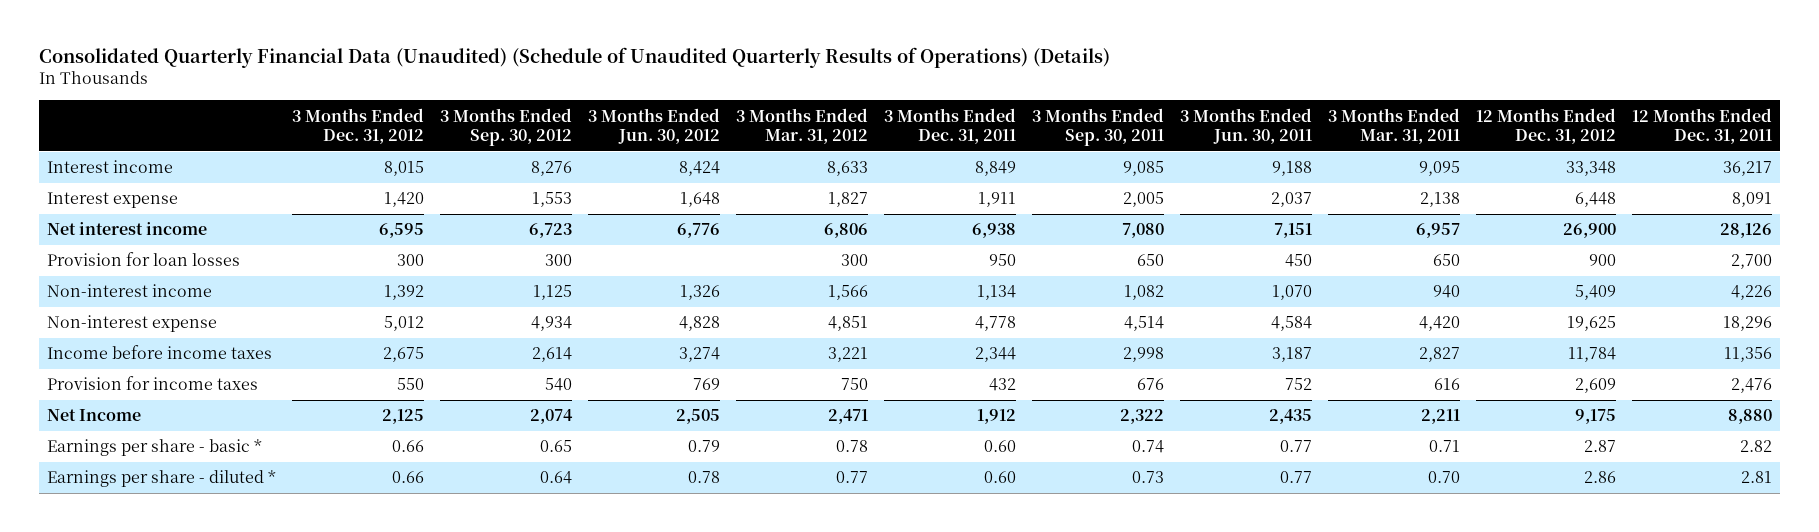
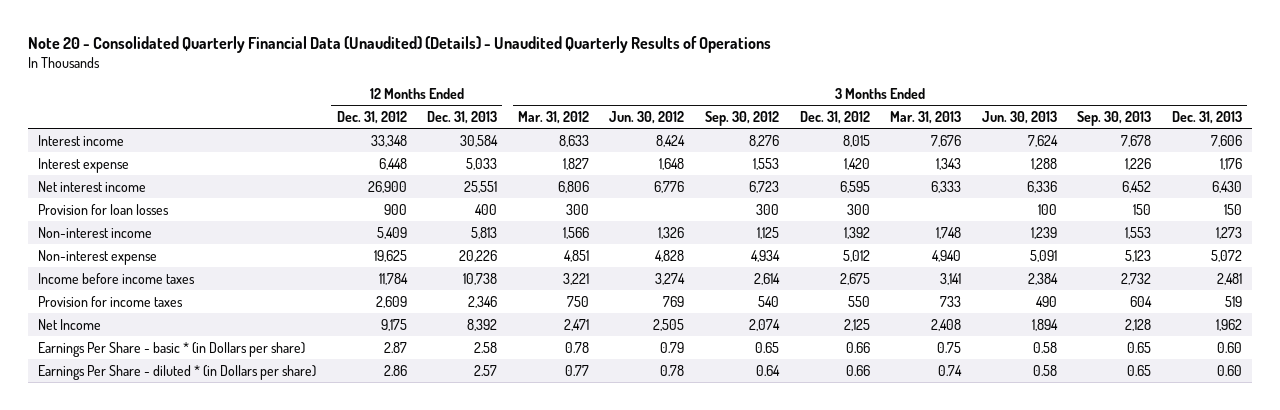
[38,47,1110,69] Consolidated Quarterly Financial Data (Unaudited) (Schedule of Unaudited Quarterly Results of Operations) (Details) -> [27,36,771,54] Note 20 - Consolidated Quarterly Financial Data (Unaudited) (Details) - Unaudited Quarterly Results of Operations
[883,107,1016,145] 3 Months Ended Dec. 31, 2011 -> none
[1032,107,1165,147] 3 Months Ended Sep. 30, 2011 -> none
[1180,107,1313,145] 3 Months Ended Jun. 30, 2011 -> none
[1328,107,1461,145] 3 Months Ended Mar. 31, 2011 -> none
[1632,107,1773,145] 12 Months Ended Dec. 31, 2011 -> none
none -> [427,110,498,124] Dec. 31, 2013
none -> [890,110,962,124] Mar. 31, 2013
none -> [981,110,1057,124] Jun. 30, 2013
none -> [1077,110,1152,126] Sep. 30, 2013
none -> [1172,110,1243,124] Dec. 31, 2013
[46,439,262,457] Earnings per share - basic * -> [37,341,305,357] Earnings Per Share - basic * (in Dollars per share)
[46,470,276,488] Earnings per share - diluted * -> [37,364,316,380] Earnings Per Share - diluted * (in Dollars per share)

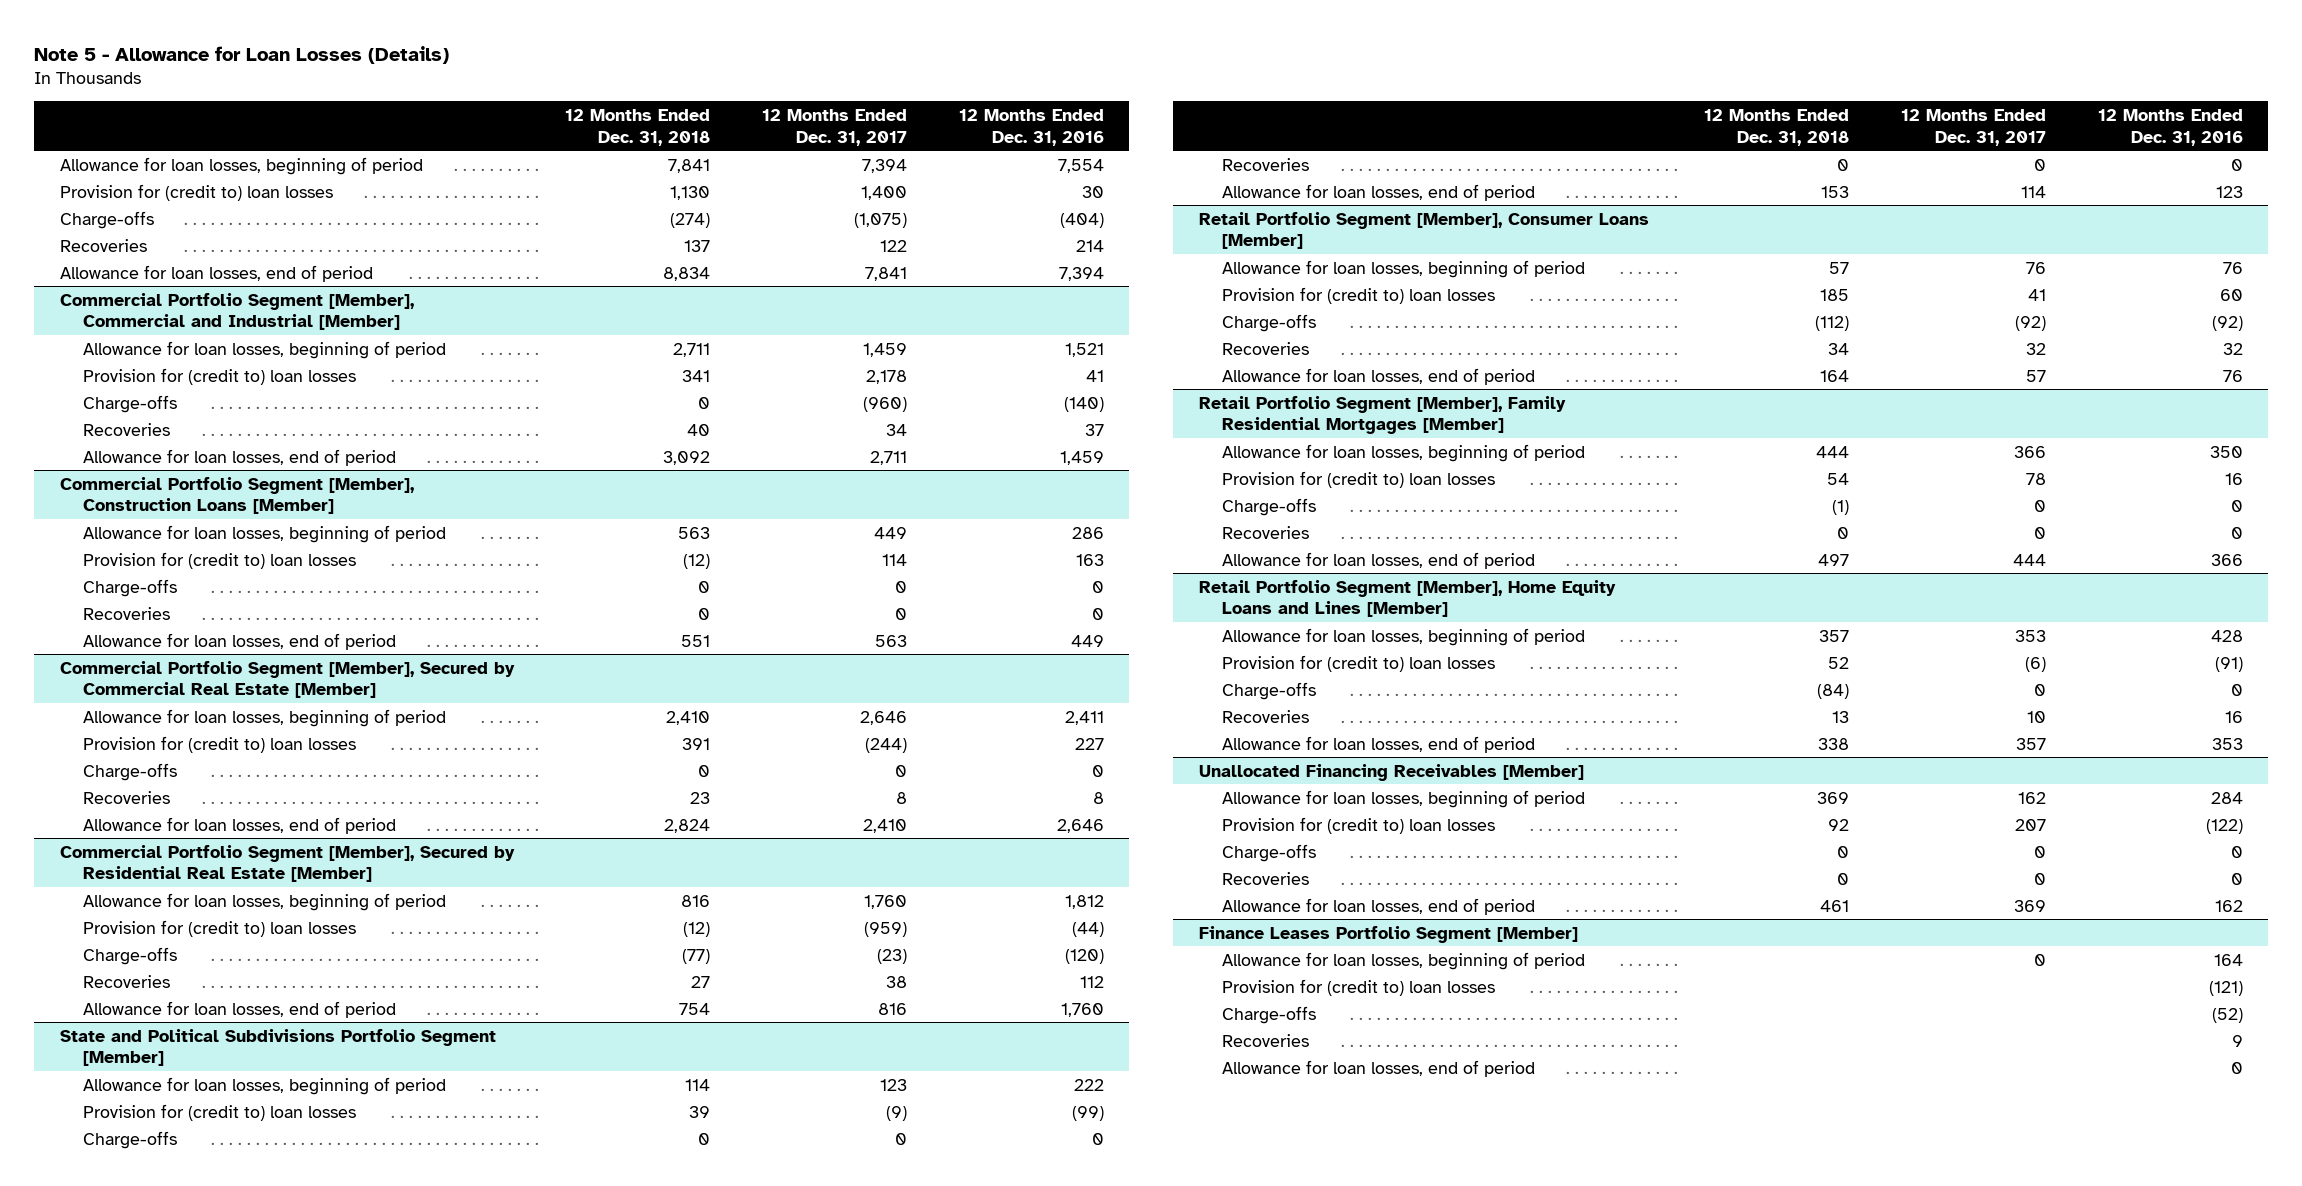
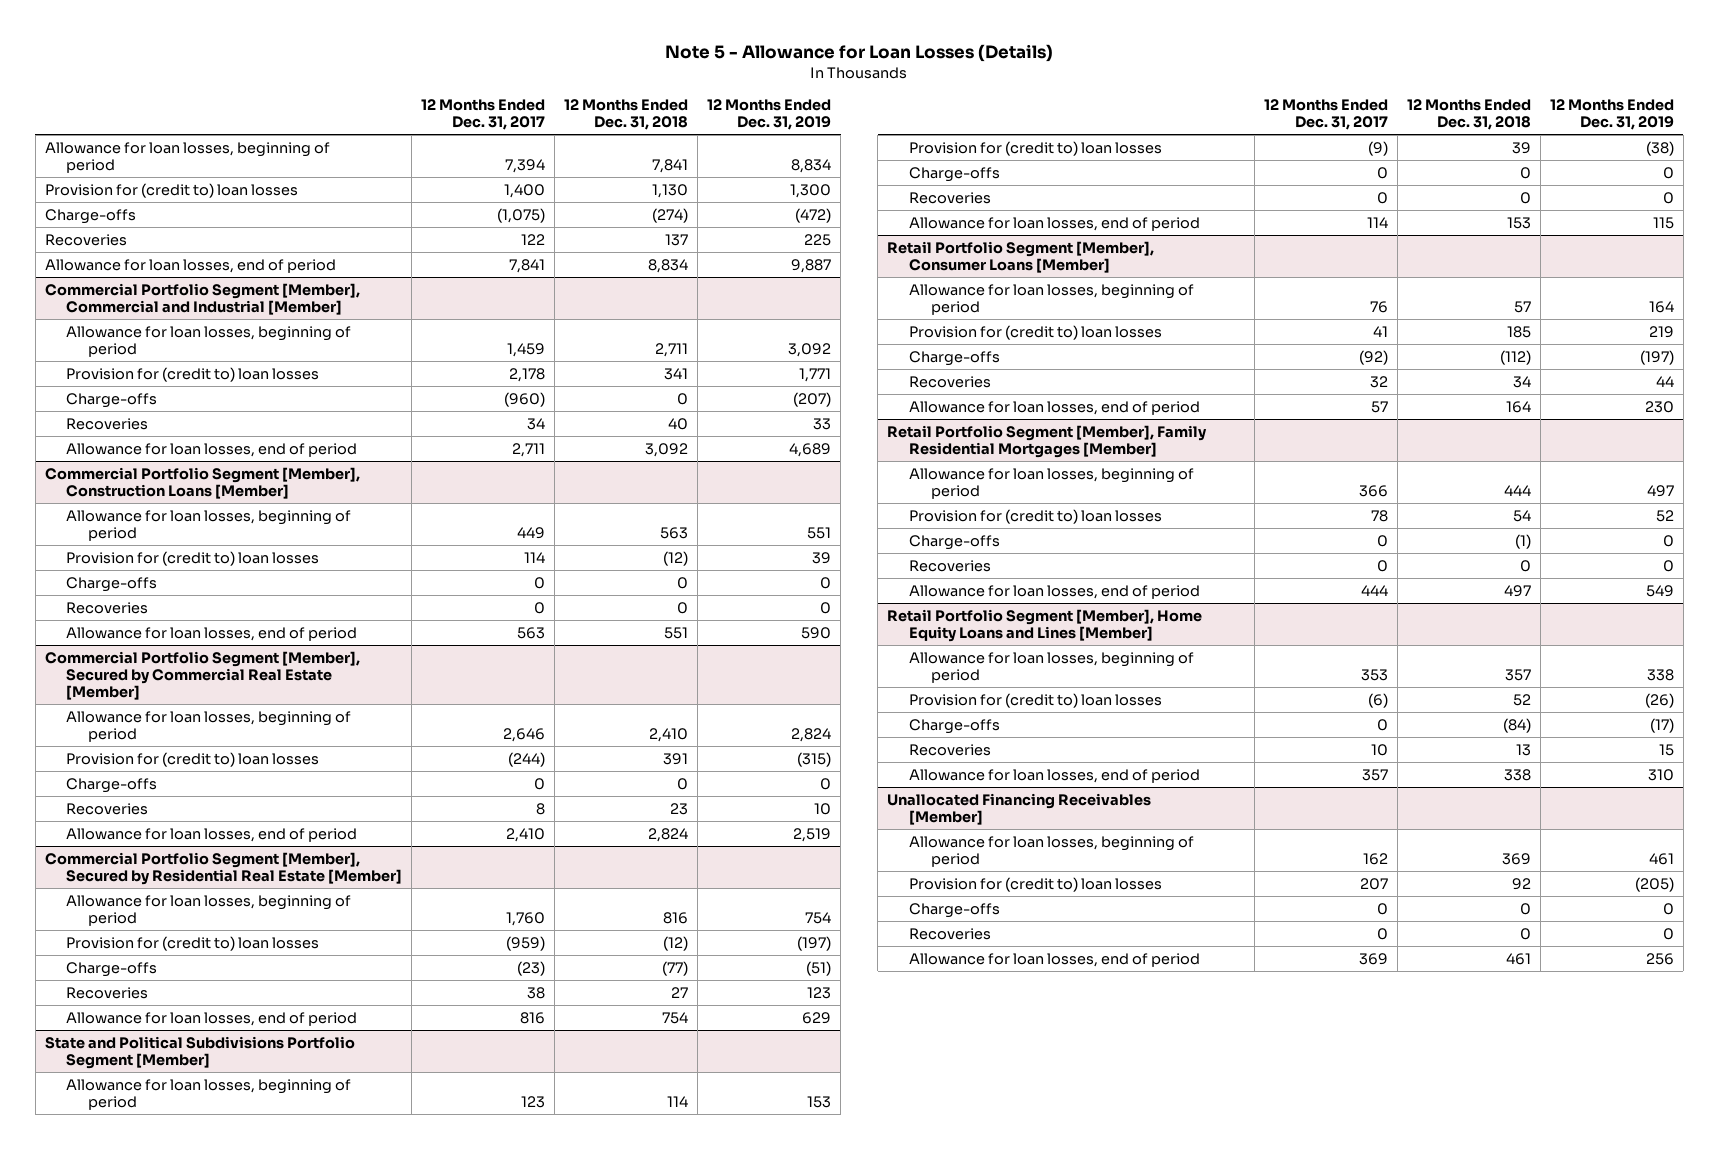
[958,108,1104,146] 12 Months Ended Dec. 31, 2016 -> none
none -> [707,99,832,131] 12 Months Ended Dec. 31, 2019
[1198,925,1578,943] Finance Leases Portfolio Segment [Member] -> none
[1221,951,1585,970] Allowance for loan losses, beginning of period -> none
[1221,978,1495,996] Provision for (credit to) loan losses -> none
[1221,1005,1316,1024] Charge-offs -> none
[1221,1033,1309,1047] Recoveries -> none
[1221,1059,1535,1077] Allowance for loan losses, end of period -> none

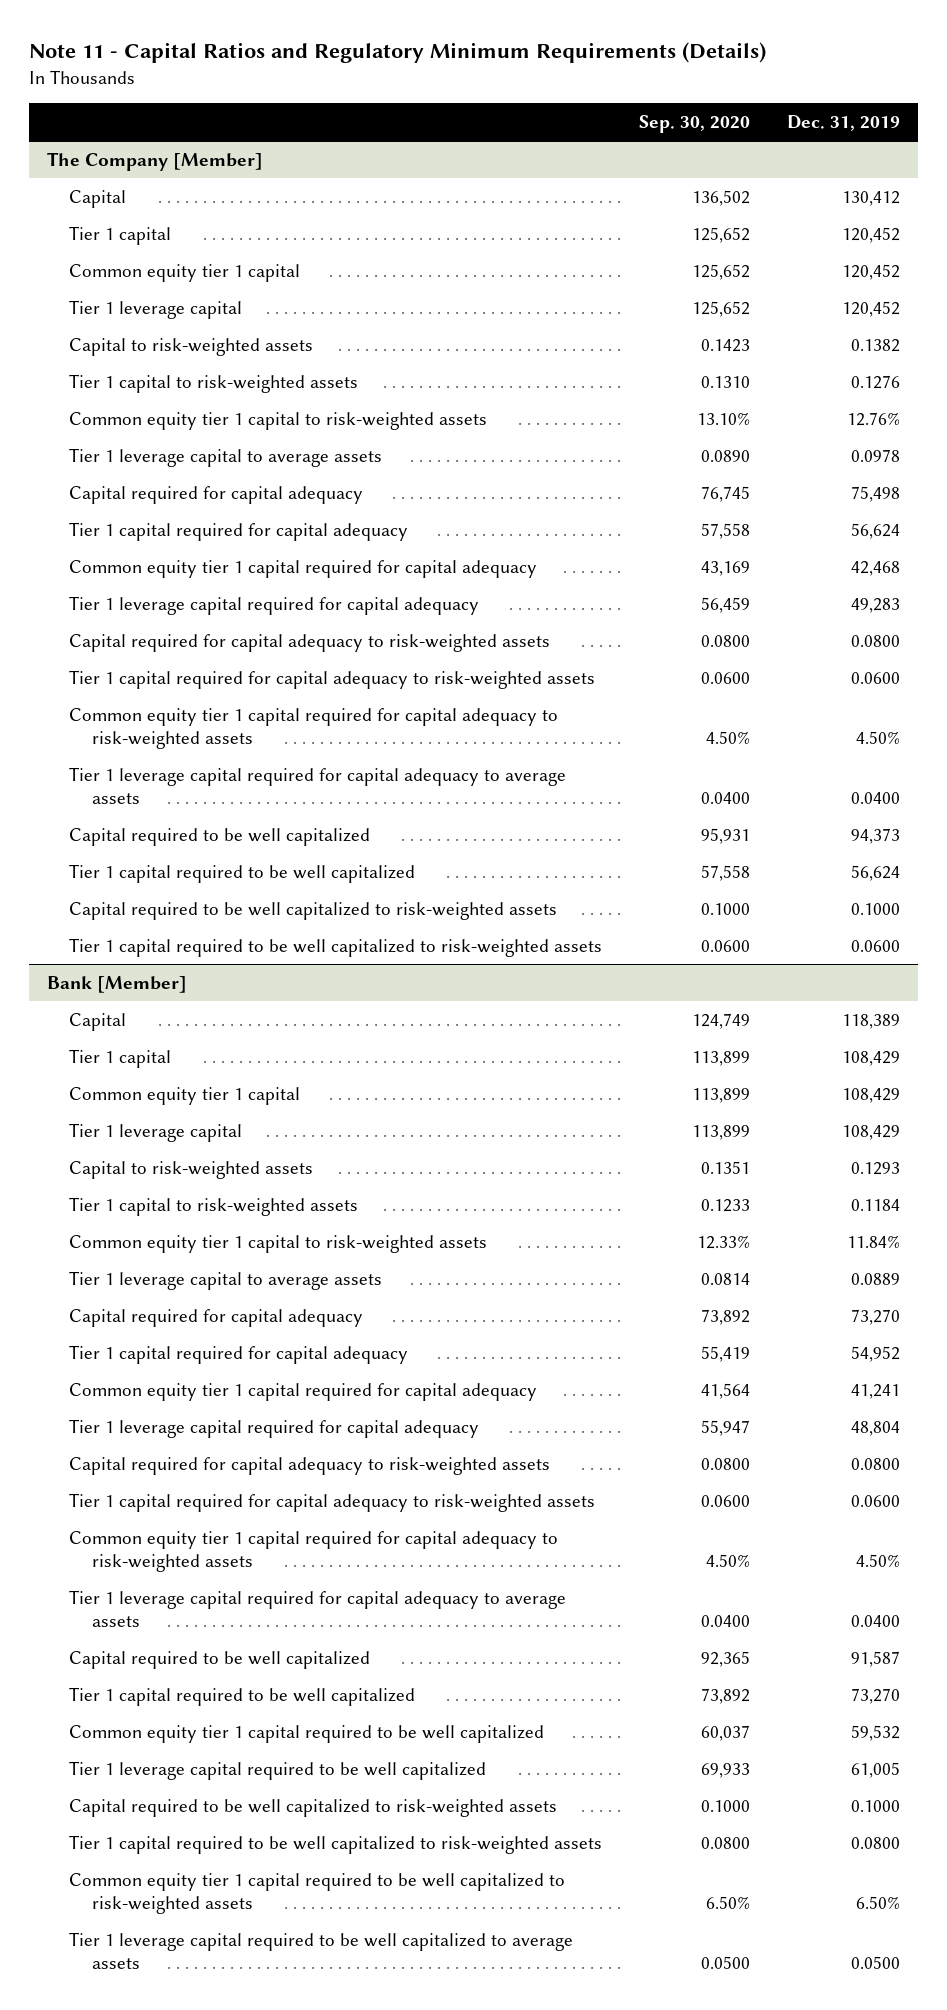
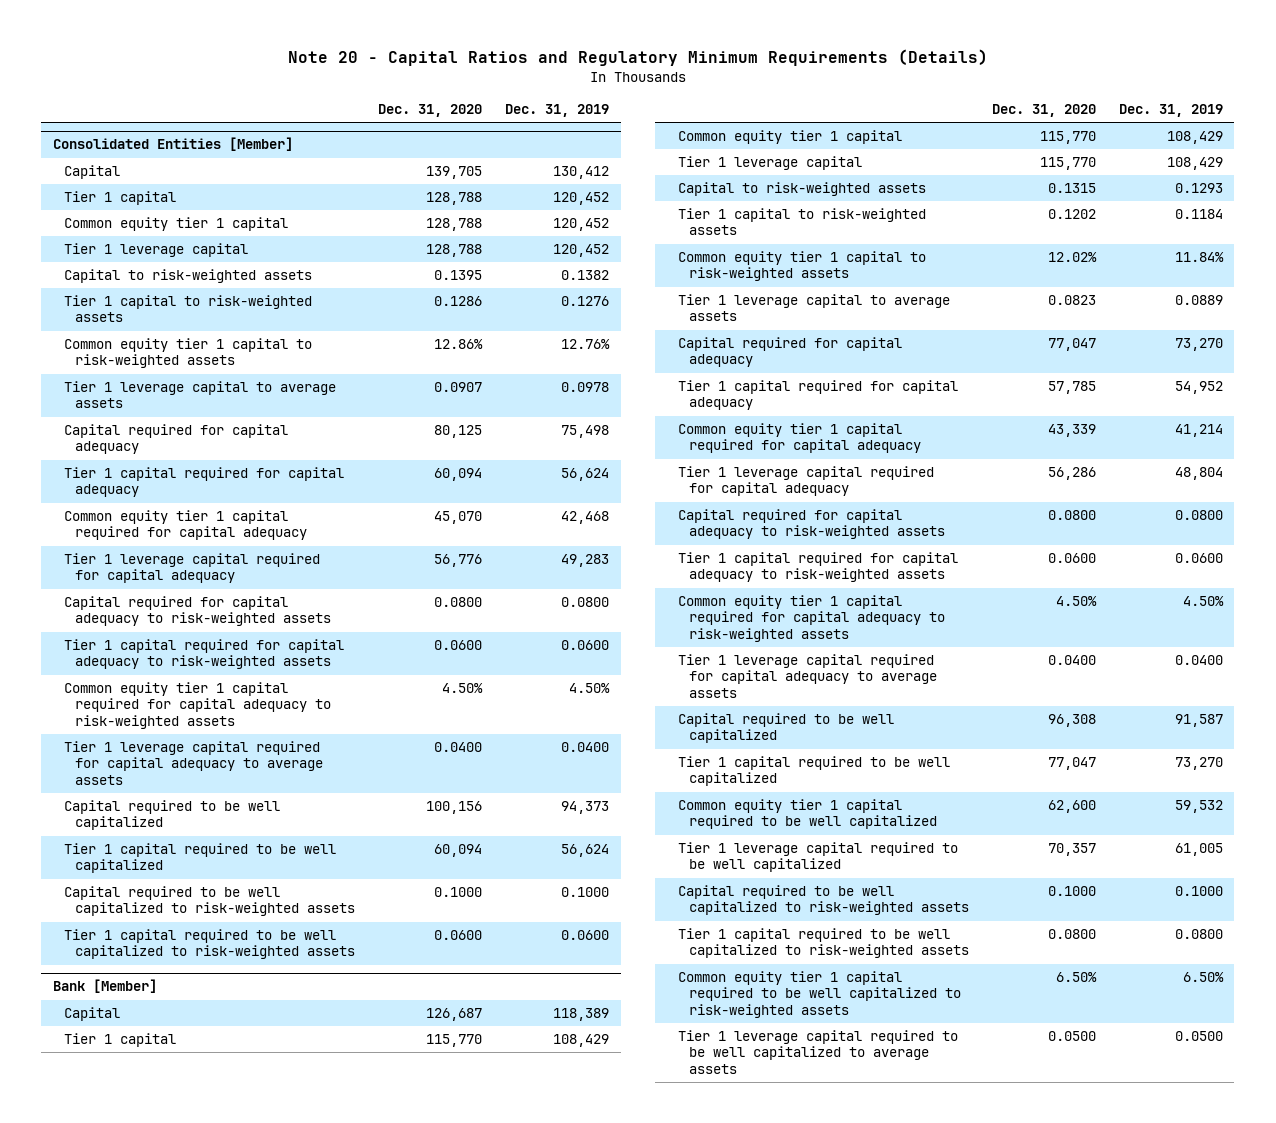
[28,42,766,64] Note 11 - Capital Ratios and Regulatory Minimum Requirements (Details) -> [287,48,988,66] Note 20 - Capital Ratios and Regulatory Minimum Requirements (Details)
[639,115,751,134] Sep. 30, 2020 -> none
none -> [377,103,482,117] Dec. 31, 2020
[46,151,263,171] The Company [Member] -> [52,137,293,152] Consolidated Entities [Member]
[850,1383,900,1399] 41,241 -> [1174,424,1223,438] 41,214

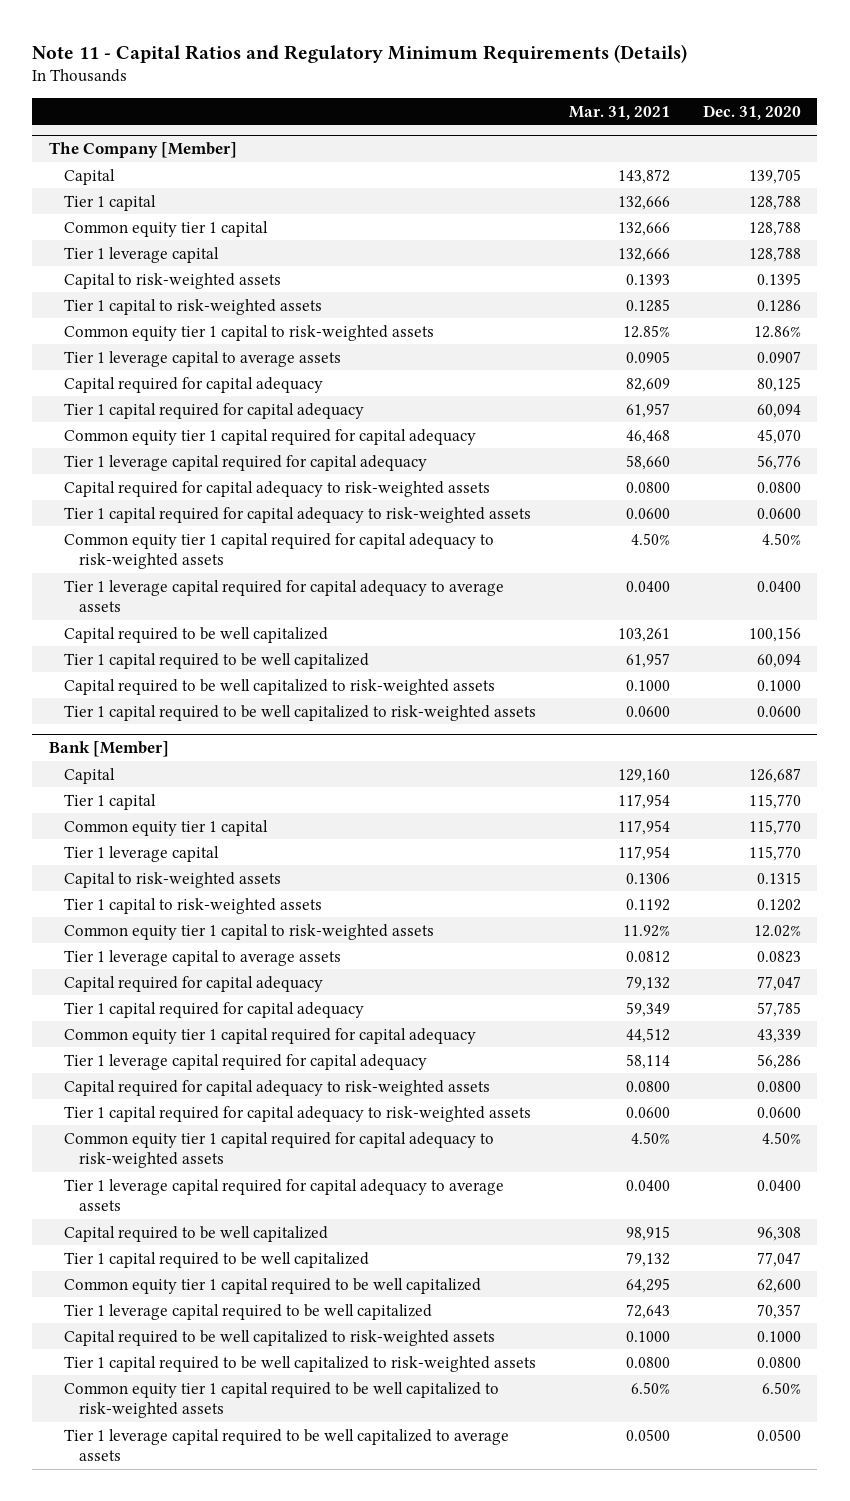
[287,48,988,66] Note 20 - Capital Ratios and Regulatory Minimum Requirements (Details) -> [32,43,688,63] Note 11 - Capital Ratios and Regulatory Minimum Requirements (Details)
[504,103,609,117] Dec. 31, 2019 -> none
none -> [568,105,670,120] Mar. 31, 2021
[52,137,293,152] Consolidated Entities [Member] -> [48,142,237,159] The Company [Member]

